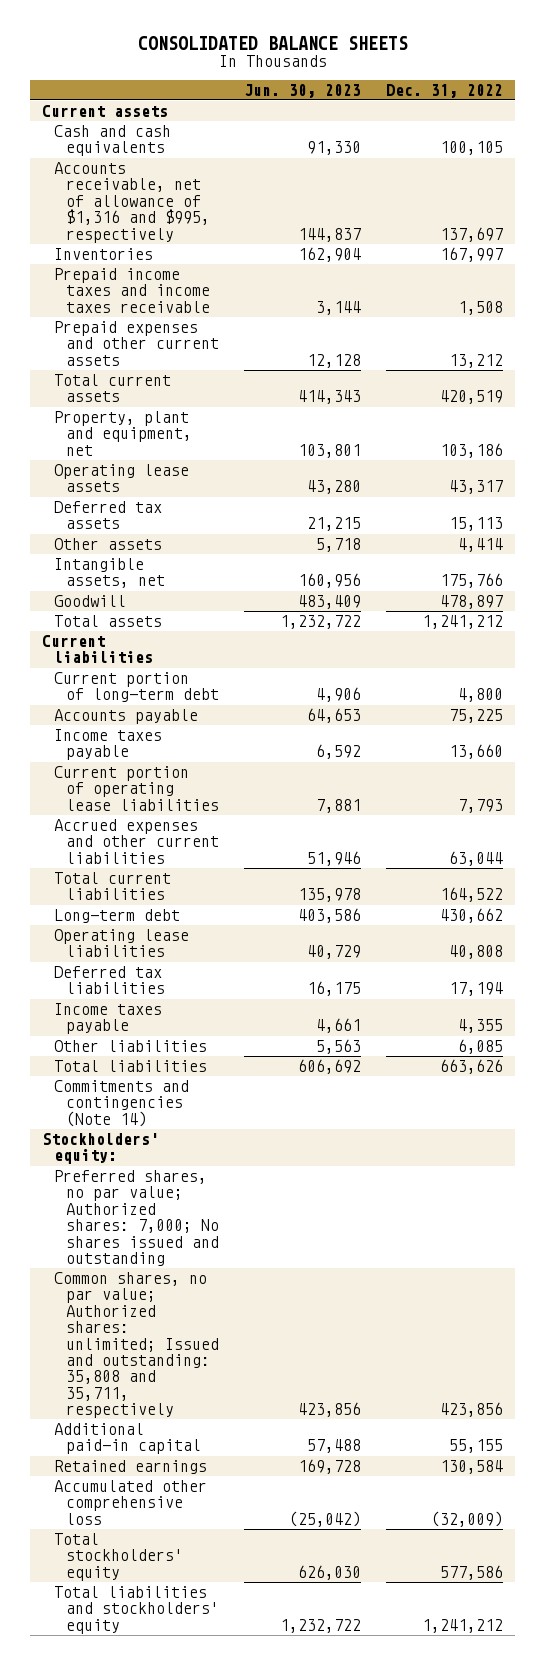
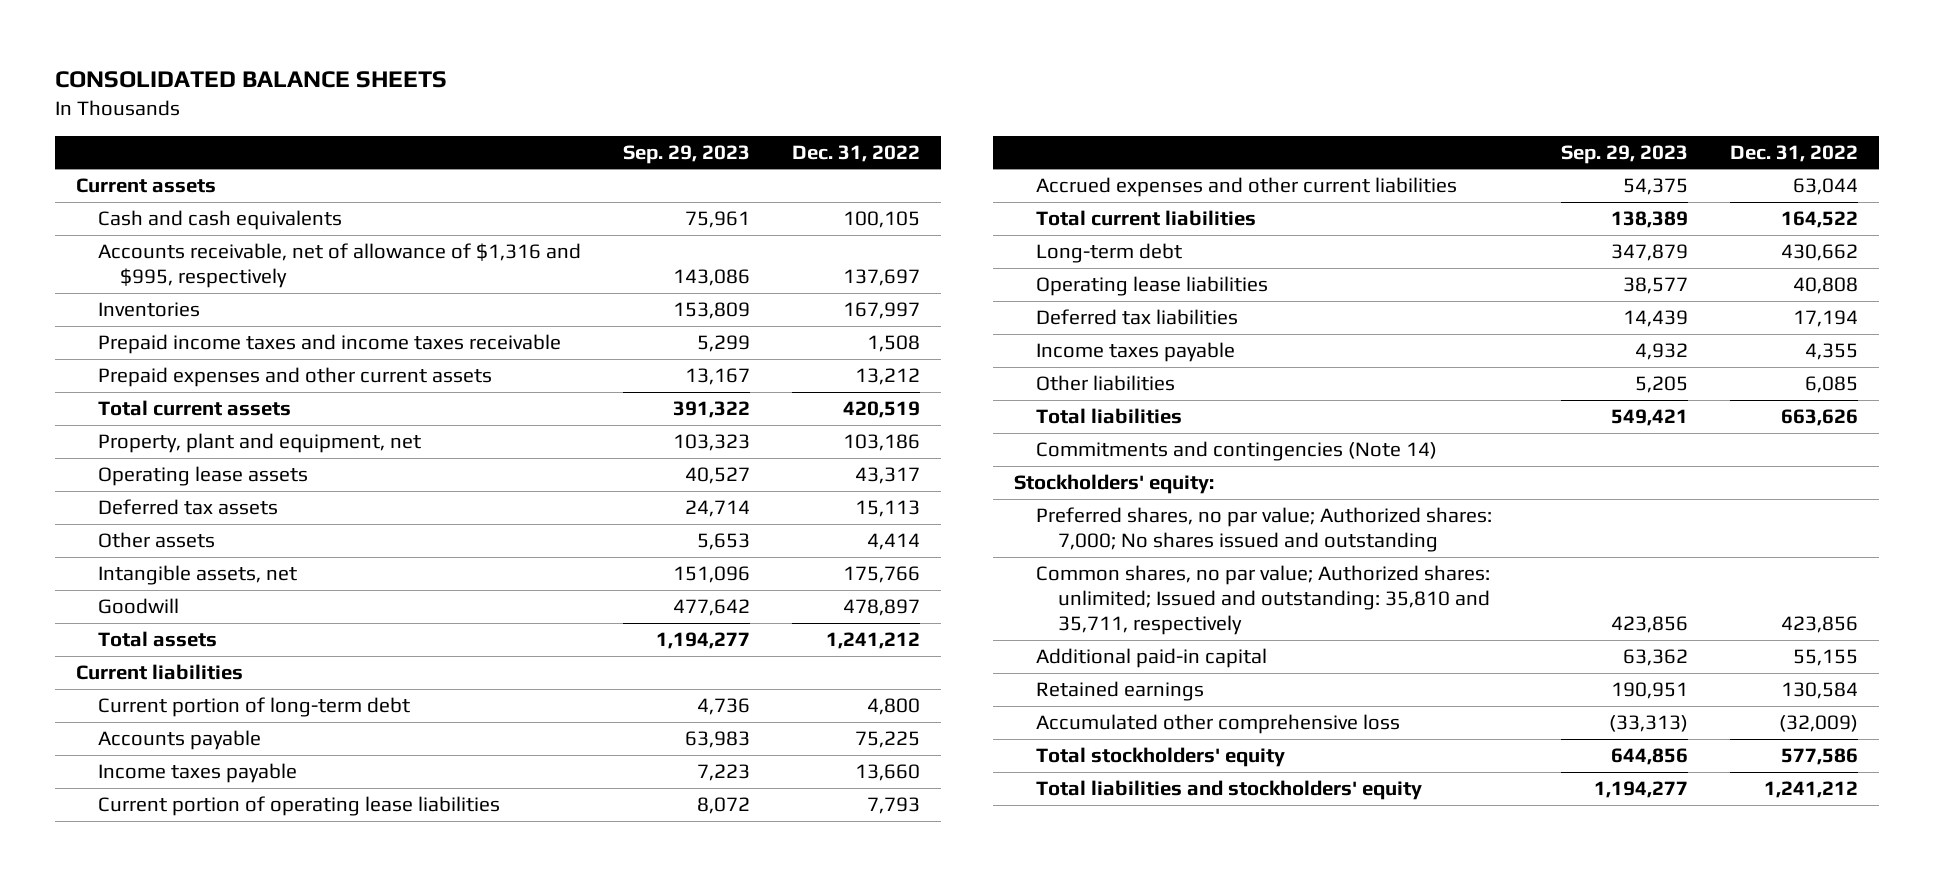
[243,83,361,98] Jun. 30, 2023 -> none
none -> [622,144,750,164] Sep. 29, 2023
[54,1271,219,1419] Common shares, no par value; Authorized shares: unlimited; Issued and outstanding: 35,808 and 35,711, respectively -> [1035,565,1490,636] Common shares, no par value; Authorized shares: unlimited; Issued and outstanding: 35,810 and 35,711, respectively

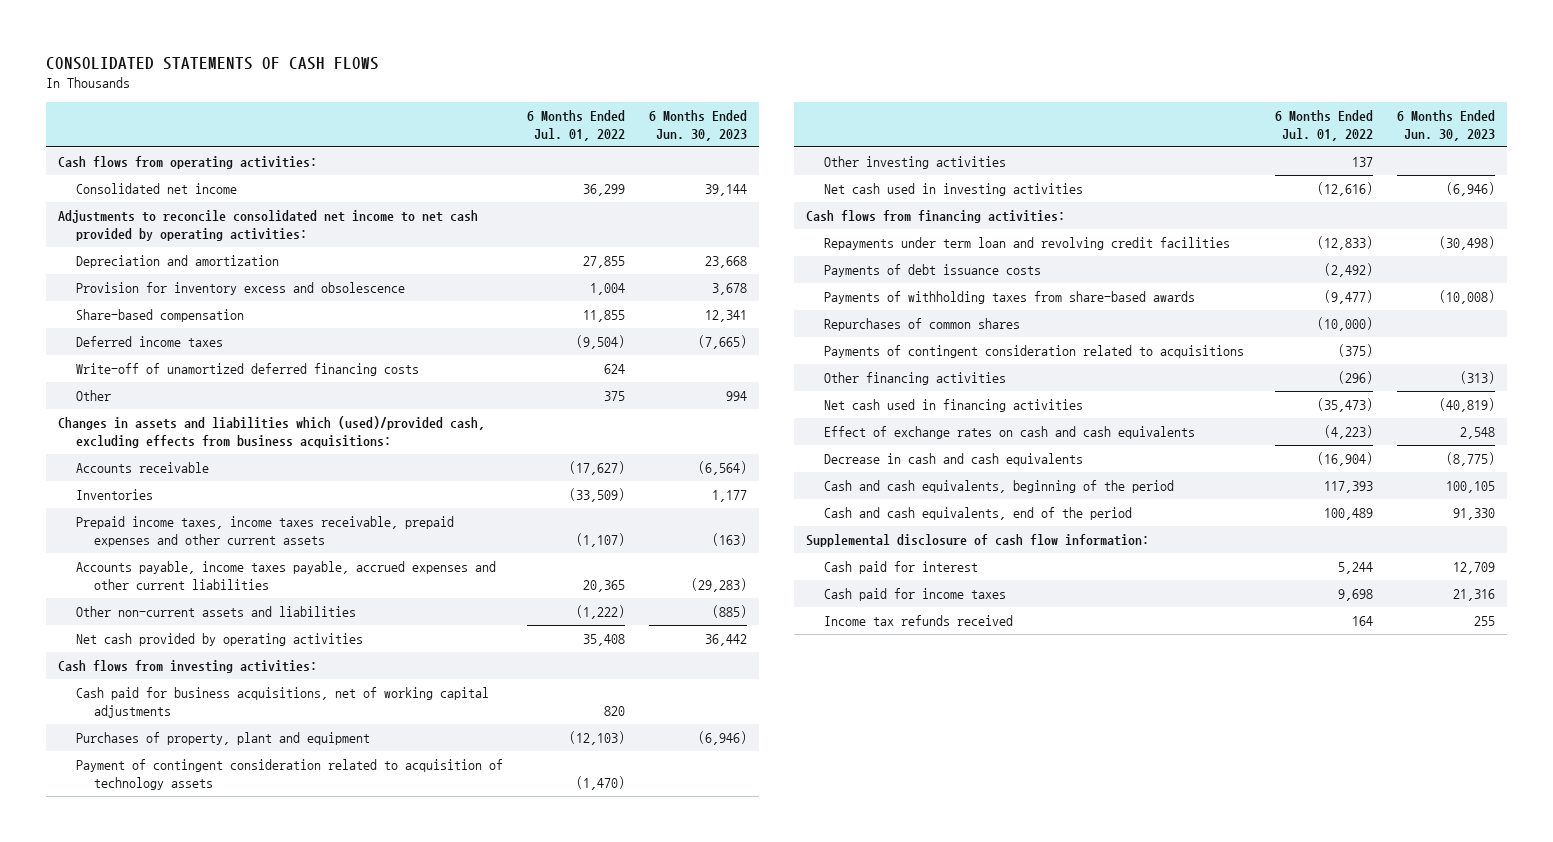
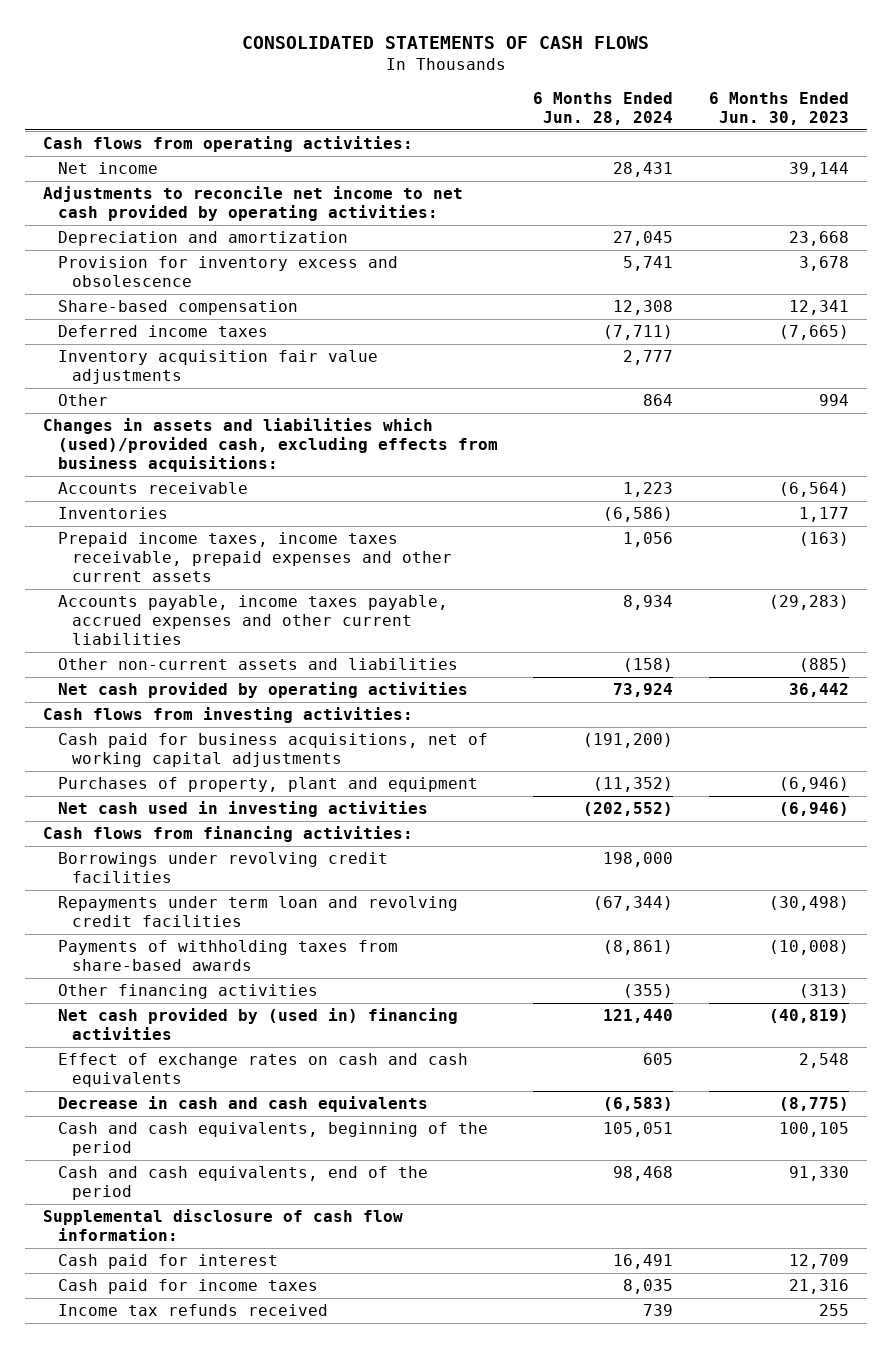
[527,109,626,141] 6 Months Ended Jul. 01, 2022 -> none
none -> [533,91,674,125] 6 Months Ended Jun. 28, 2024
[76,183,238,195] Consolidated net income -> [57,162,158,175] Net income
[58,210,479,241] Adjustments to reconcile consolidated net income to net cash provided by operating activities: -> [43,186,464,221] Adjustments to reconcile net income to net cash provided by operating activities:
[76,363,420,377] Write-off of unamortized deferred financing costs -> none
none -> [57,350,378,384] Inventory acquisition fair value adjustments
[76,759,504,790] Payment of contingent consideration related to acquisition of technology assets -> none
[824,156,1007,170] Other investing activities -> none
none -> [57,852,388,883] Borrowings under revolving credit facilities
[824,264,1042,278] Payments of debt issuance costs -> none
[824,318,1021,332] Repurchases of common shares -> none
[824,345,1245,359] Payments of contingent consideration related to acquisitions -> none
[824,399,1084,413] Net cash used in financing activities -> [57,1008,458,1040] Net cash provided by (used in) financing activities

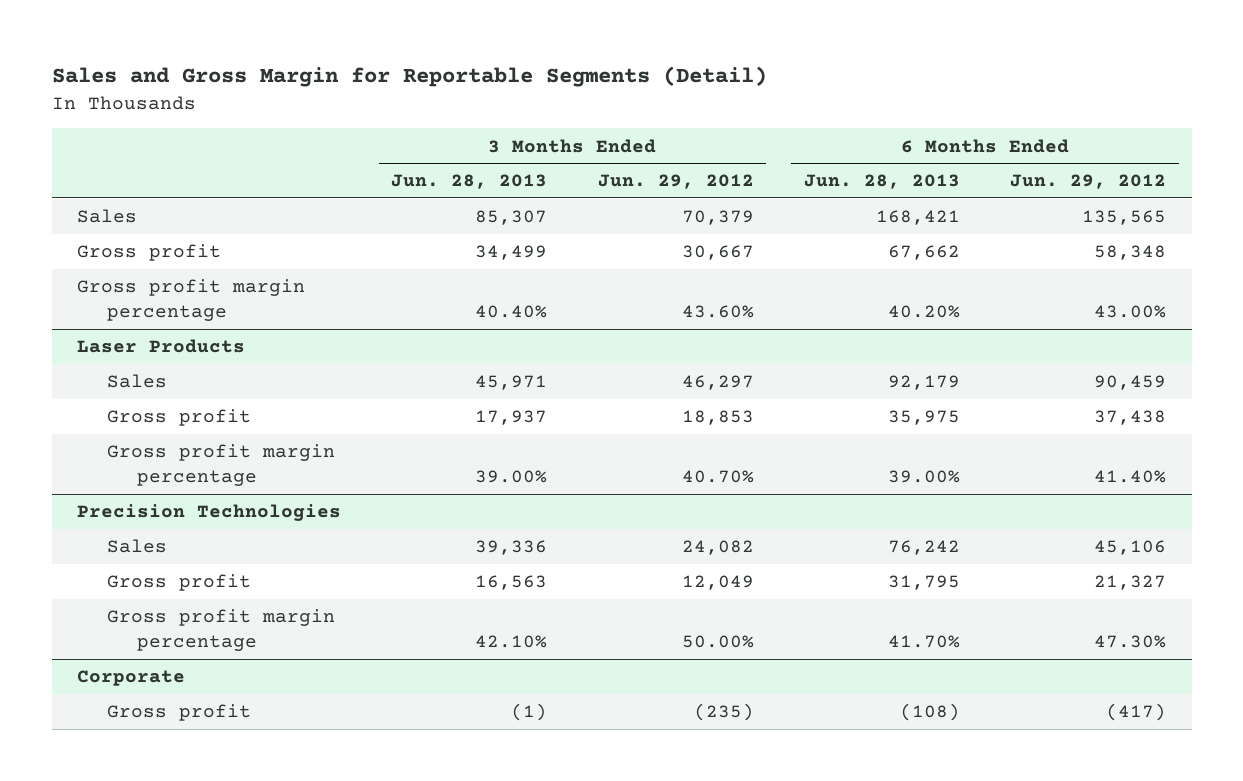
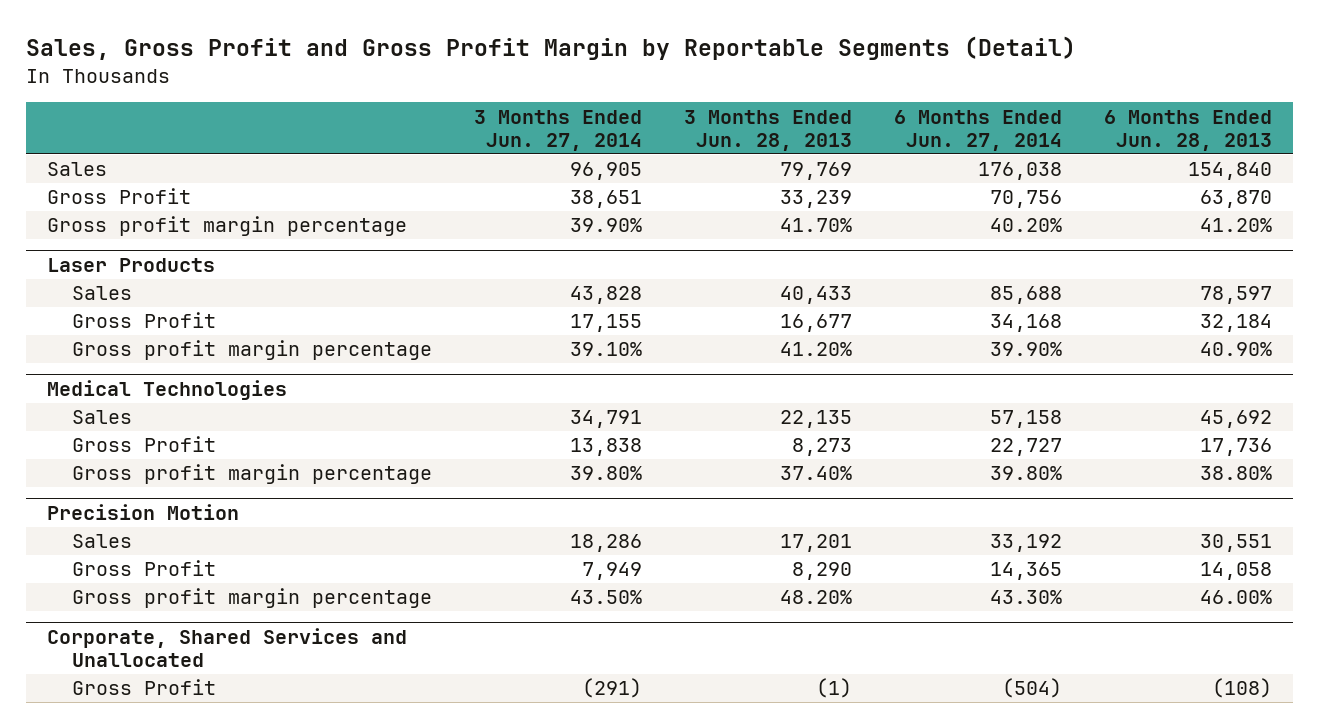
[51,66,767,88] Sales and Gross Margin for Reportable Segments (Detail) -> [26,36,1077,61] Sales, Gross Profit and Gross Profit Margin by Reportable Segments (Detail)
[597,174,754,190] Jun. 29, 2012 -> none
[1010,174,1167,190] Jun. 29, 2012 -> none
none -> [473,109,642,151] 3 Months Ended Jun. 27, 2014
none -> [894,109,1063,151] 6 Months Ended Jun. 27, 2014
[475,210,548,226] 85,307 -> [779,162,852,181] 79,769
[876,210,961,226] 168,421 -> [1188,162,1273,181] 154,840
[76,244,221,262] Gross profit -> [47,188,192,205] Gross Profit
[475,245,548,261] 34,499 -> [779,190,852,209] 33,239
[888,245,961,261] 67,662 -> [1200,190,1273,209] 63,870
[475,304,548,318] 40.40% -> [779,218,852,233] 41.70%
[888,304,961,318] 40.20% -> [1200,218,1273,233] 41.20%
[76,504,341,522] Precision Technologies -> none
[76,670,185,687] Corporate -> none
[475,375,548,391] 45,971 -> [779,286,852,305] 40,433
[888,375,961,391] 92,179 -> [1200,286,1273,305] 78,597
[107,409,252,427] Gross profit -> [71,312,216,329] Gross Profit
[475,410,548,426] 17,937 -> [779,314,852,333] 16,677
[888,410,961,426] 35,975 -> [1200,314,1273,333] 32,184
[475,469,548,483] 39.00% -> [779,342,852,357] 41.20%
[888,469,961,483] 39.00% -> [1200,342,1273,357] 40.90%
none -> [47,379,288,400] Medical Technologies
[475,540,548,556] 39,336 -> [779,410,852,429] 22,135
[888,540,961,556] 76,242 -> [1200,410,1273,429] 45,692
[107,574,252,592] Gross profit -> [71,436,216,453] Gross Profit
[475,575,548,591] 16,563 -> [791,438,852,457] 8,273
[888,575,961,591] 31,795 -> [1200,438,1273,457] 17,736
[475,634,548,648] 42.10% -> [779,466,852,481] 37.40%
[888,634,961,648] 41.70% -> [1200,466,1273,481] 38.80%
none -> [47,503,240,520] Precision Motion
none -> [71,534,132,549] Sales
[107,704,252,722] Gross profit -> [71,560,216,577] Gross Profit
[511,703,548,722] (1) -> [791,562,852,581] 8,290
[900,703,961,722] (108) -> [1200,562,1273,581] 14,058
none -> [71,588,432,609] Gross profit margin percentage
none -> [47,627,408,667] Corporate, Shared Services and Unallocated
none -> [71,679,216,696] Gross Profit

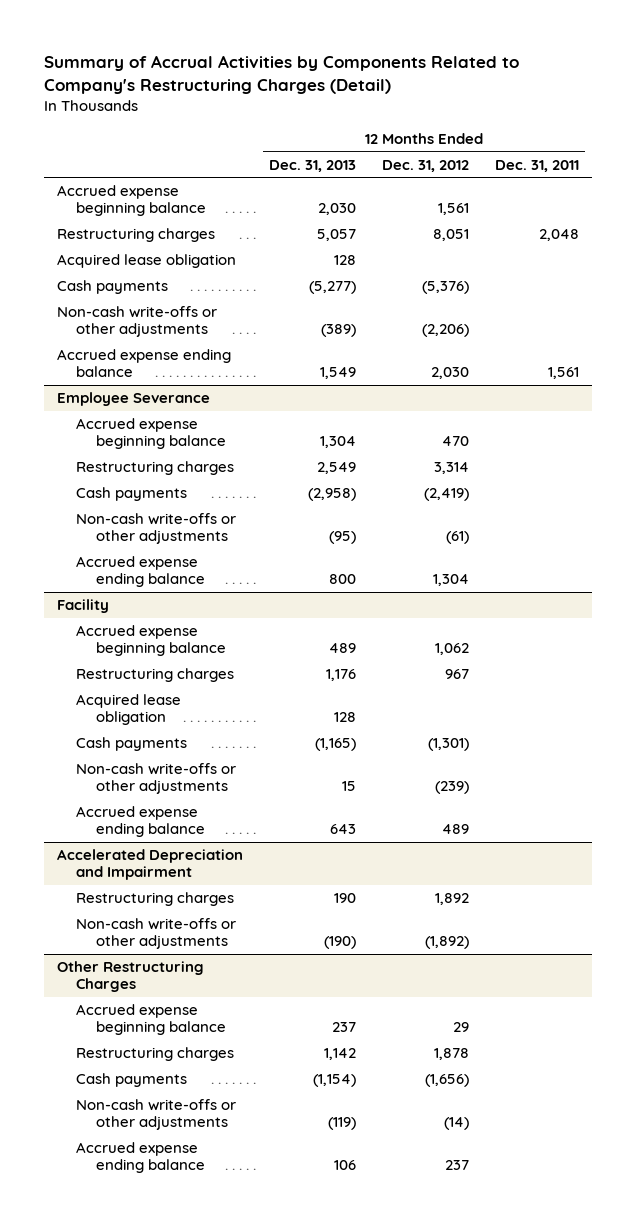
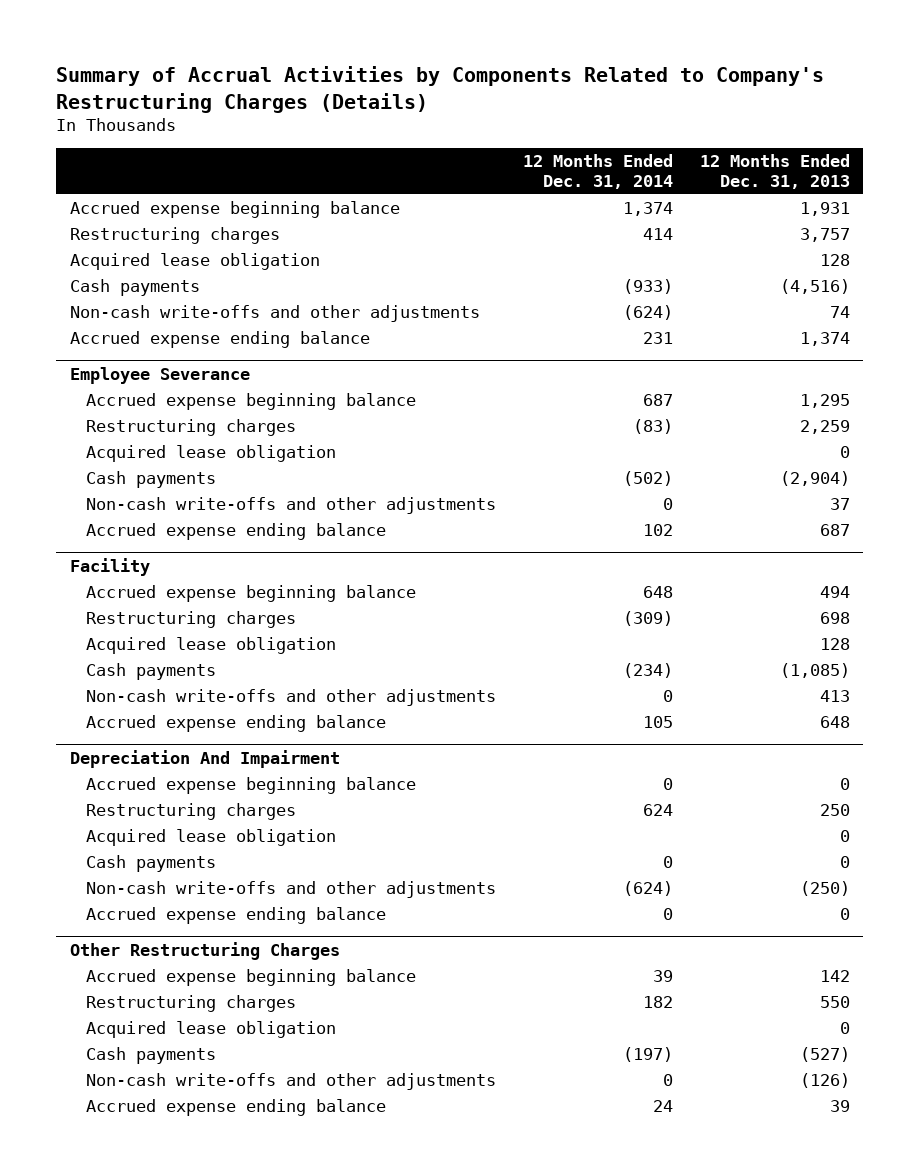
[44,54,520,94] Summary of Accrual Activities by Components Related to Company's Restructuring Charges (Detail) -> [56,66,825,113] Summary of Accrual Activities by Components Related to Company's Restructuring Charges (Details)
[382,159,470,172] Dec. 31, 2012 -> none
[494,159,579,172] Dec. 31, 2011 -> none
none -> [522,154,673,189] 12 Months Ended Dec. 31, 2014
[318,203,357,216] 2,030 -> [799,202,850,217] 1,931
[317,229,357,242] 5,057 -> [799,228,850,243] 3,757
[309,281,357,295] (5,277) -> [779,279,850,295] (4,516)
[57,306,218,338] Non-cash write-offs or other adjustments -> [69,305,480,323] Non-cash write-offs and other adjustments
[321,324,357,338] (389) -> [829,306,850,319] 74
[320,367,357,380] 1,549 -> [799,332,850,347] 1,374
[320,436,357,449] 1,304 -> [799,394,850,409] 1,295
[317,462,357,475] 2,549 -> [799,420,850,435] 2,259
none -> [85,445,336,463] Acquired lease obligation
[308,488,357,502] (2,958) -> [779,471,850,487] (2,904)
[76,513,237,545] Non-cash write-offs or other adjustments -> [85,497,496,515] Non-cash write-offs and other adjustments
[329,531,357,545] (95) -> [829,498,850,511] 37
[329,574,357,585] 800 -> [819,524,850,537] 687
[329,643,357,654] 489 -> [819,586,850,599] 494
[326,669,357,682] 1,176 -> [819,612,850,625] 698
[315,738,357,752] (1,165) -> [779,663,850,679] (1,085)
[76,763,237,795] Non-cash write-offs or other adjustments -> [85,689,496,707] Non-cash write-offs and other adjustments
[342,781,357,792] 15 -> [819,690,850,703] 413
[330,824,357,835] 643 -> [819,716,850,729] 648
[57,849,244,881] Accelerated Depreciation and Impairment -> [69,749,340,768] Depreciation And Impairment
none -> [85,777,416,795] Accrued expense beginning balance
[334,893,357,904] 190 -> [819,804,850,817] 250
none -> [85,829,336,847] Acquired lease obligation
none -> [85,855,216,873] Cash payments
[76,918,237,950] Non-cash write-offs or other adjustments -> [85,881,496,899] Non-cash write-offs and other adjustments
[324,936,357,950] (190) -> [799,881,850,897] (250)
none -> [85,907,386,925] Accrued expense ending balance
[332,1022,357,1033] 237 -> [819,970,850,983] 142
[324,1048,357,1061] 1,142 -> [819,996,850,1009] 550
none -> [85,1021,336,1039] Acquired lease obligation
[313,1074,357,1088] (1,154) -> [799,1047,850,1063] (527)
[76,1099,237,1131] Non-cash write-offs or other adjustments -> [85,1073,496,1091] Non-cash write-offs and other adjustments
[328,1117,357,1131] (119) -> [799,1073,850,1089] (126)
[334,1160,357,1171] 106 -> [829,1100,850,1113] 39

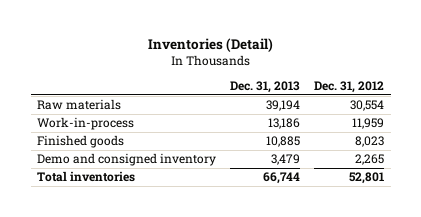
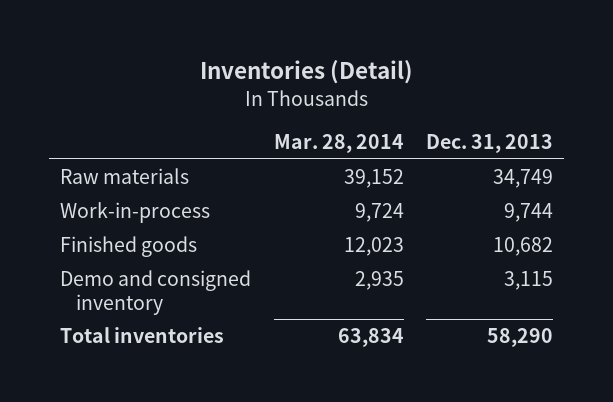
[313,80,384,93] Dec. 31, 2012 -> none
none -> [273,133,404,153] Mar. 28, 2014
[266,100,301,112] 39,194 -> [493,168,554,188] 34,749
[268,118,301,130] 13,186 -> [504,202,554,222] 9,744
[266,136,301,148] 10,885 -> [493,236,554,256] 10,682
[271,154,301,166] 3,479 -> [504,270,554,290] 3,115
[263,172,301,185] 66,744 -> [487,327,554,347] 58,290

